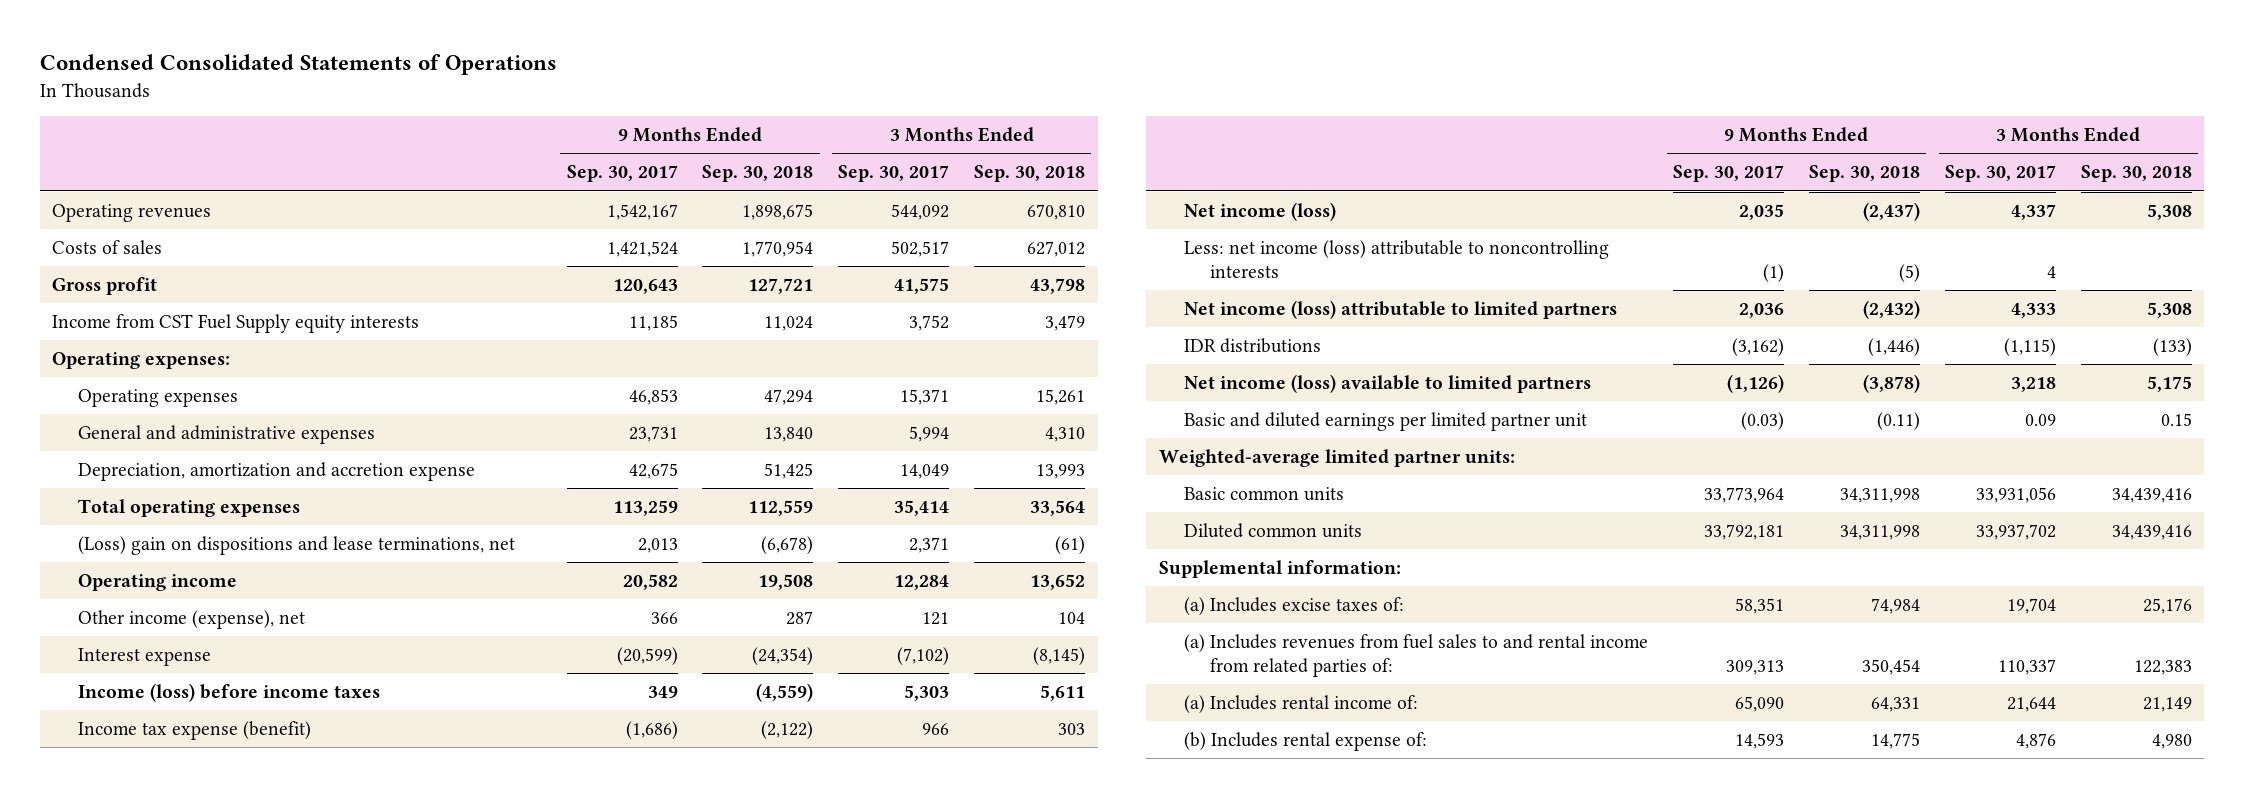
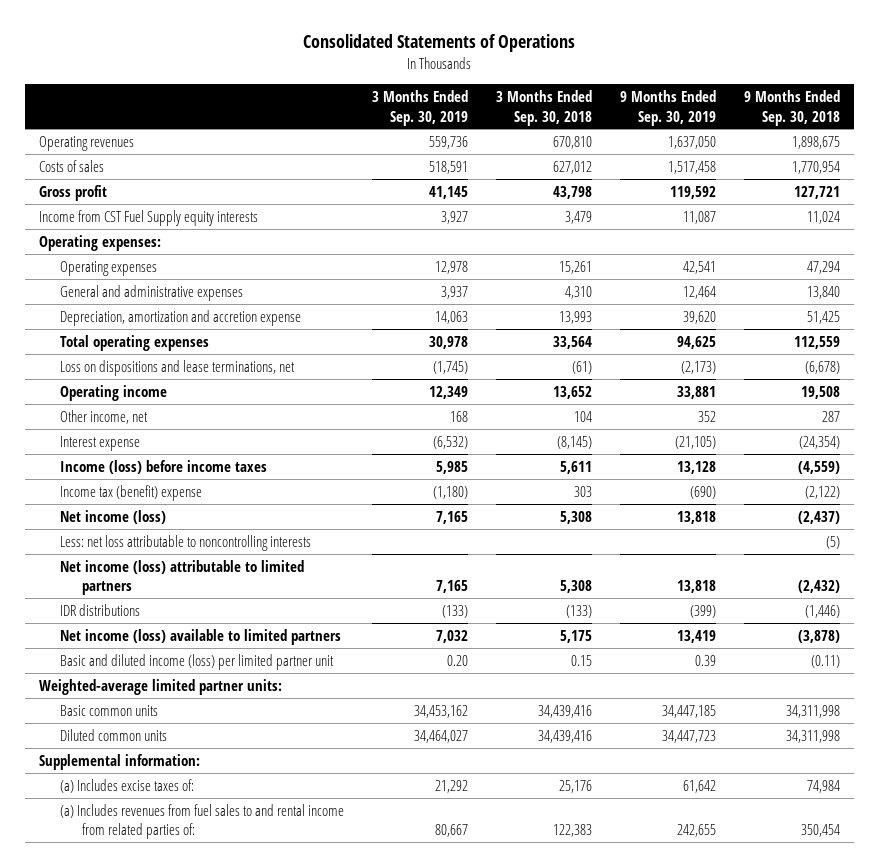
[39,54,557,76] Condensed Consolidated Statements of Operations -> [303,34,576,53] Consolidated Statements of Operations
[566,165,678,183] Sep. 30, 2017 -> none
[838,165,950,183] Sep. 30, 2017 -> none
none -> [372,89,469,126] 3 Months Ended Sep. 30, 2019
none -> [619,89,716,126] 9 Months Ended Sep. 30, 2019
[77,536,515,556] (Loss) gain on dispositions and lease terminations, net -> [60,359,296,376] Loss on dispositions and lease terminations, net
[77,610,305,630] Other income (expense), net -> [60,409,149,424] Other income, net
[77,721,311,741] Income tax expense (benefit) -> [60,484,203,501] Income tax (benefit) expense
[1184,240,1610,278] Less: net income (loss) attributable to noncontrolling interests -> [60,534,312,551] Less: net loss attributable to noncontrolling interests
[1184,412,1588,432] Basic and diluted earnings per limited partner unit -> [60,653,335,670] Basic and diluted income (loss) per limited partner unit
[1184,695,1419,714] (a) Includes rental income of: -> none
[1184,732,1428,752] (b) Includes rental expense of: -> none

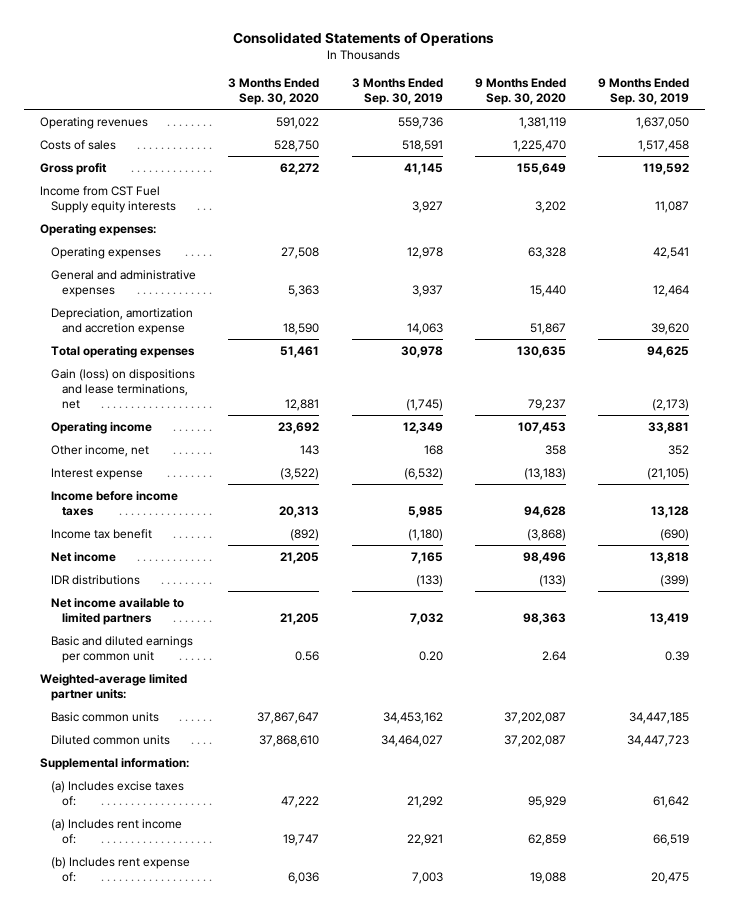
[496,89,593,126] 3 Months Ended Sep. 30, 2018 -> none
[743,89,840,126] 9 Months Ended Sep. 30, 2018 -> none
none -> [228,77,320,106] 3 Months Ended Sep. 30, 2020
none -> [474,77,566,106] 9 Months Ended Sep. 30, 2020
[60,359,296,376] Loss on dispositions and lease terminations, net -> [51,368,196,410] Gain (loss) on dispositions and lease terminations, net
[60,534,312,551] Less: net loss attributable to noncontrolling interests -> none
[60,559,305,596] Net income (loss) attributable to limited partners -> none
[60,459,268,474] Income (loss) before income taxes -> [51,490,179,517] Income before income taxes
[60,484,203,501] Income tax (benefit) expense -> [51,528,153,539] Income tax benefit
[60,509,167,524] Net income (loss) -> [51,551,117,562] Net income
[60,628,342,645] Net income (loss) available to limited partners -> [51,597,185,626] Net income available to limited partners
[60,653,335,670] Basic and diluted income (loss) per limited partner unit -> [51,635,194,664] Basic and diluted earnings per common unit
[60,803,345,840] (a) Includes revenues from fuel sales to and rental income from related parties of: -> none
none -> [51,818,183,845] (a) Includes rent income of:
none -> [51,856,191,883] (b) Includes rent expense of:

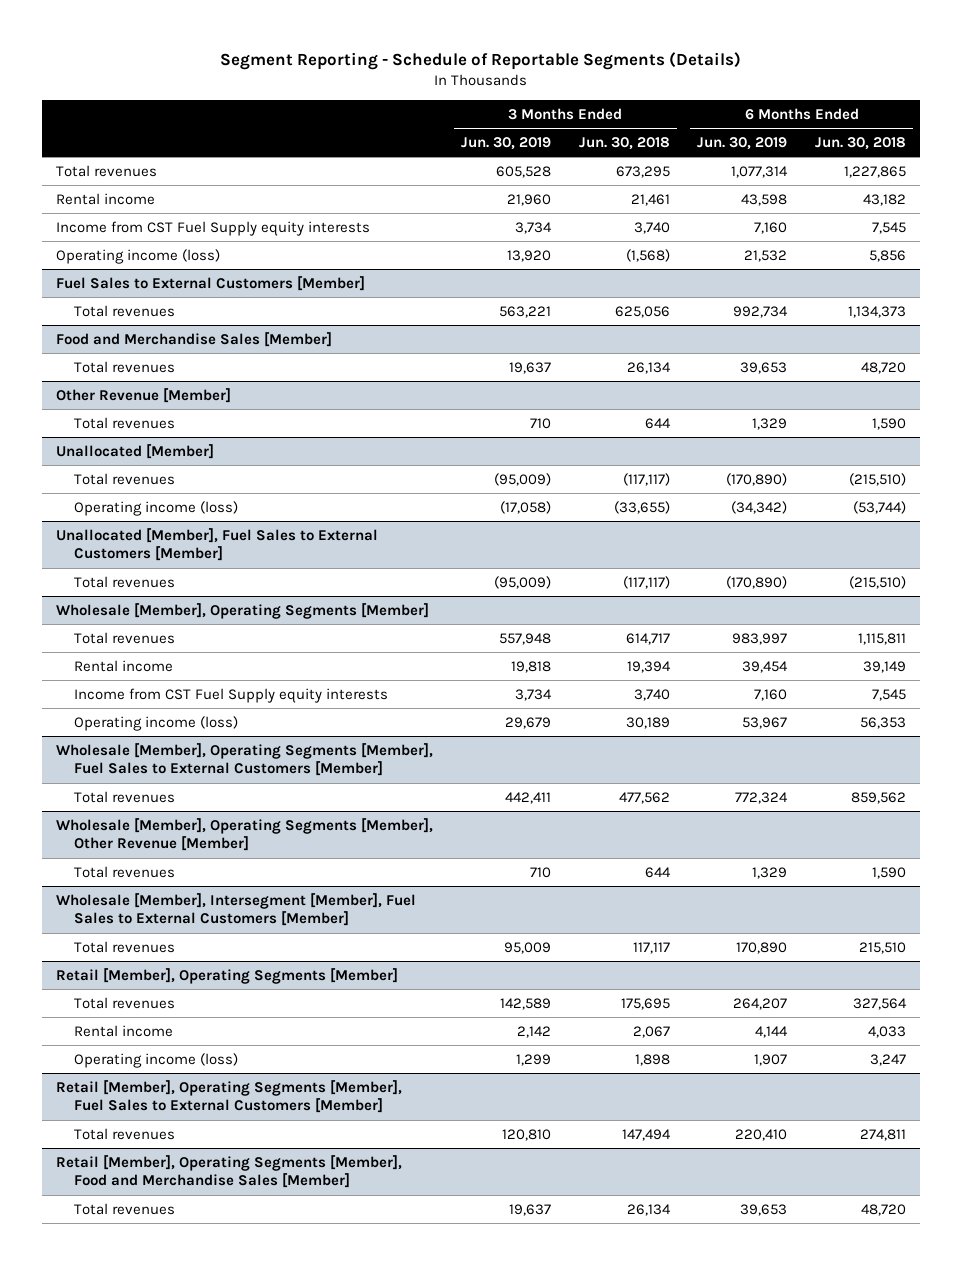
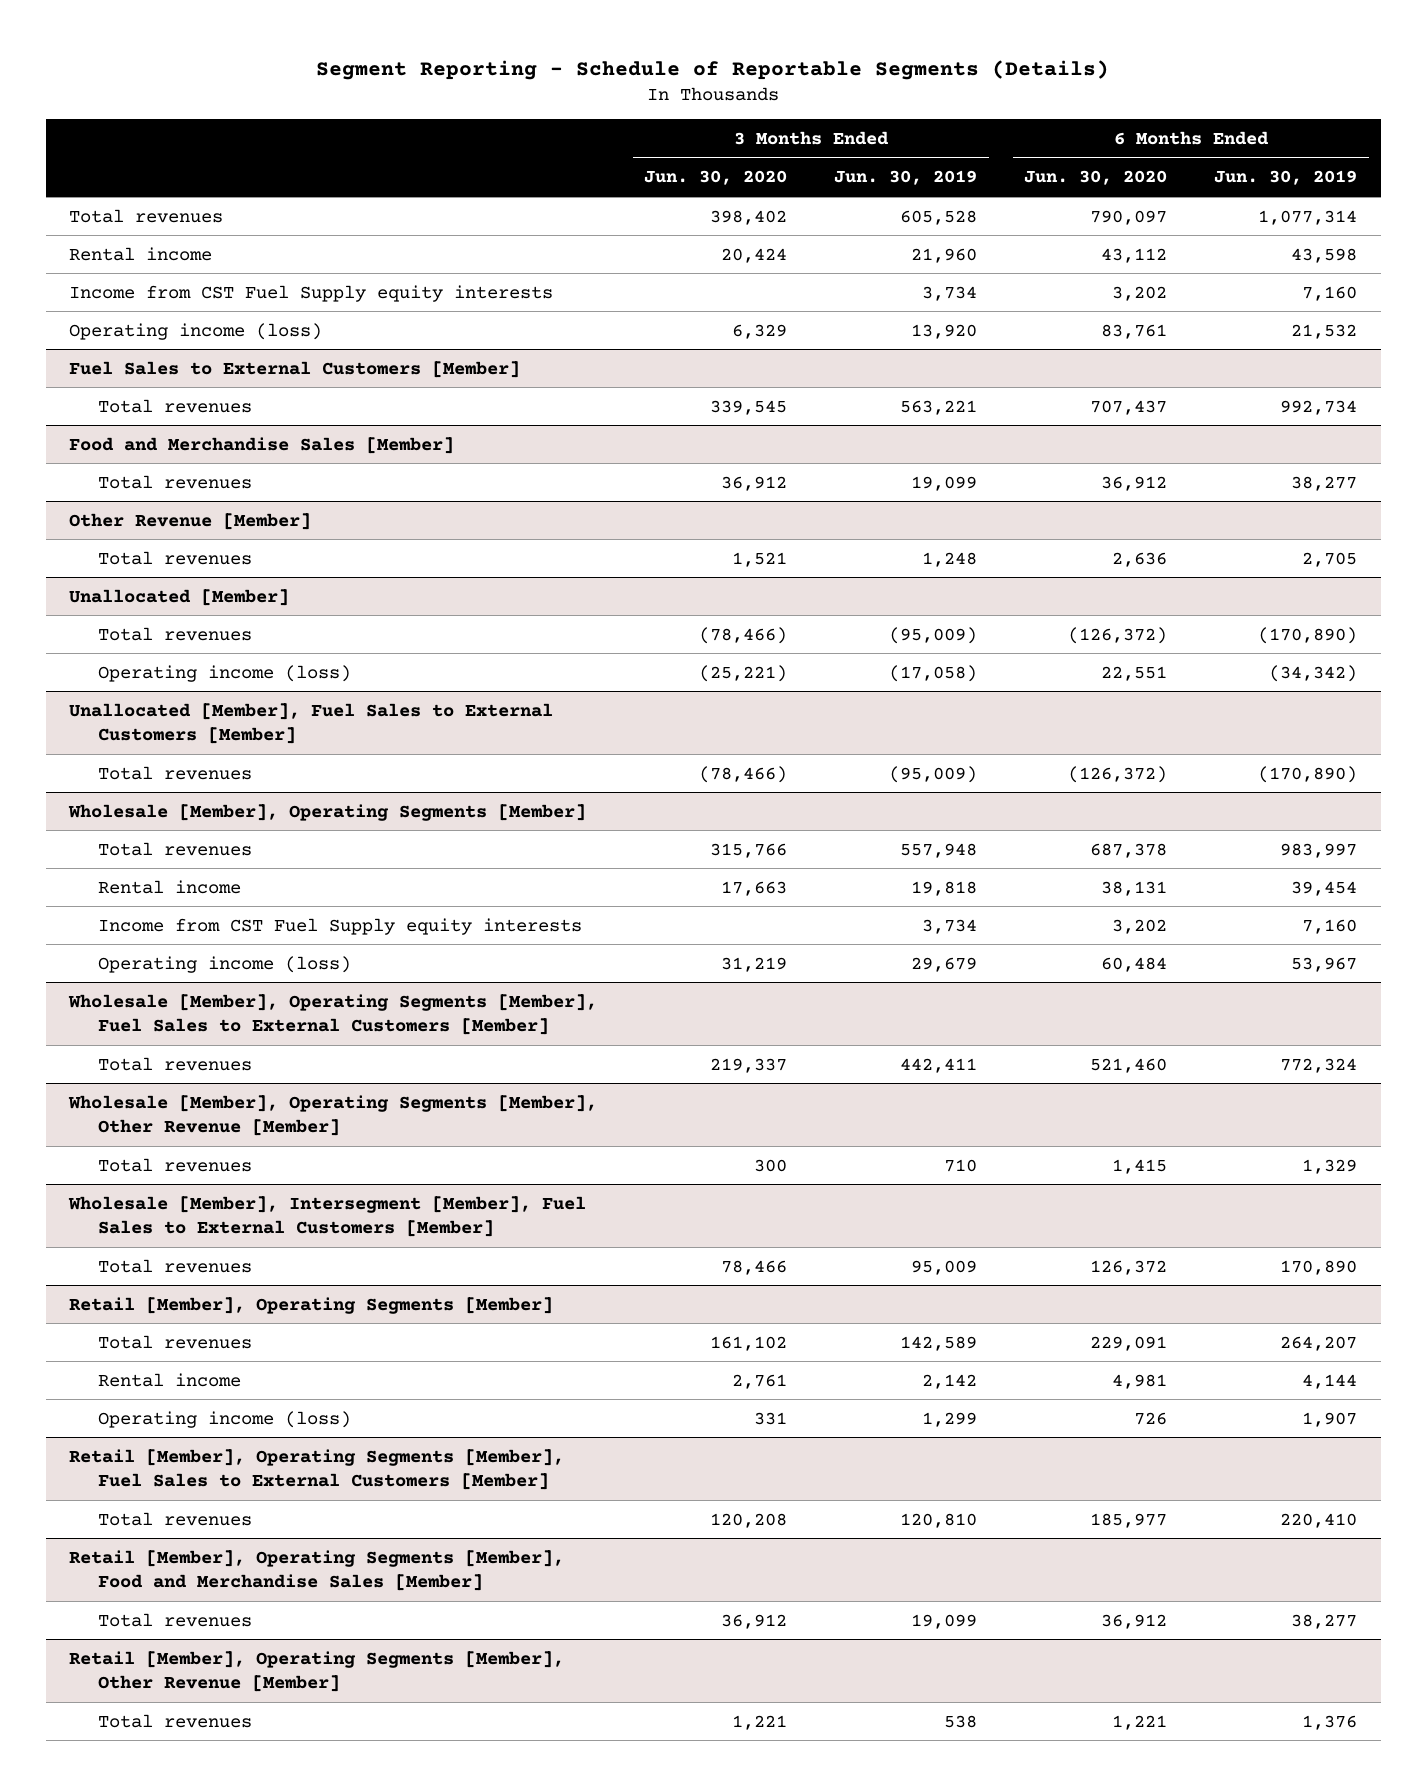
[578,136,670,150] Jun. 30, 2018 -> none
[815,136,907,150] Jun. 30, 2018 -> none
none -> [644,170,788,186] Jun. 30, 2020
none -> [1024,170,1168,186] Jun. 30, 2020
[508,361,551,374] 19,637 -> [911,475,978,491] 19,099
[740,361,788,374] 39,653 -> [1291,475,1358,491] 38,277
[529,417,551,429] 710 -> [922,551,978,567] 1,248
[752,417,788,430] 1,329 -> [1302,551,1358,567] 2,705
[508,1203,551,1216] 19,637 -> [911,1613,978,1629] 19,099
[740,1203,788,1216] 39,653 -> [1291,1613,1358,1629] 38,277
none -> [69,1650,565,1692] Retail [Member], Operating Segments [Member], Other Revenue [Member]
none -> [97,1713,252,1728] Total revenues

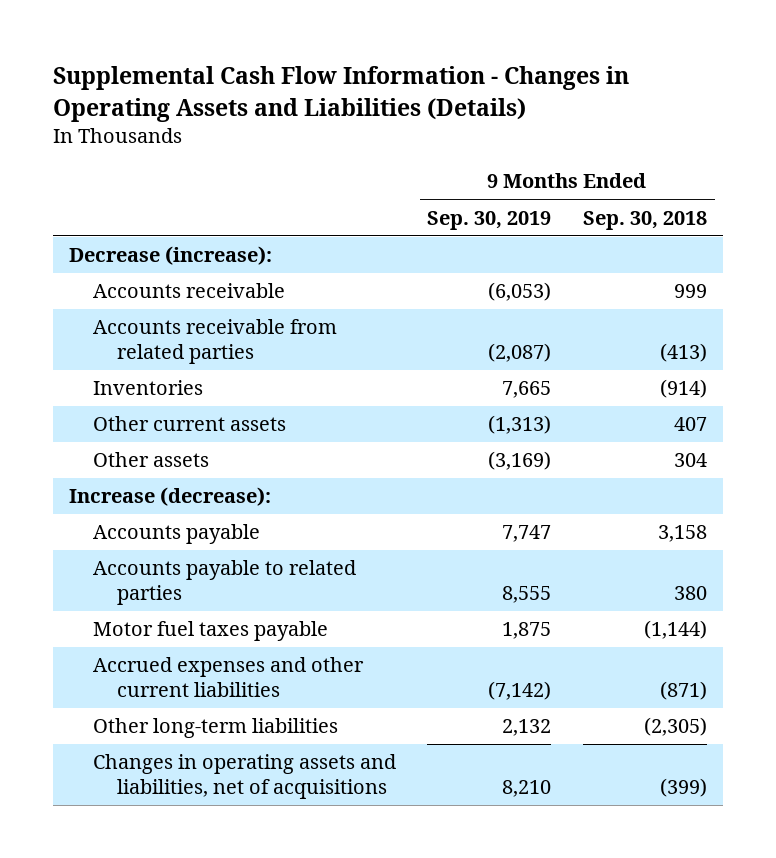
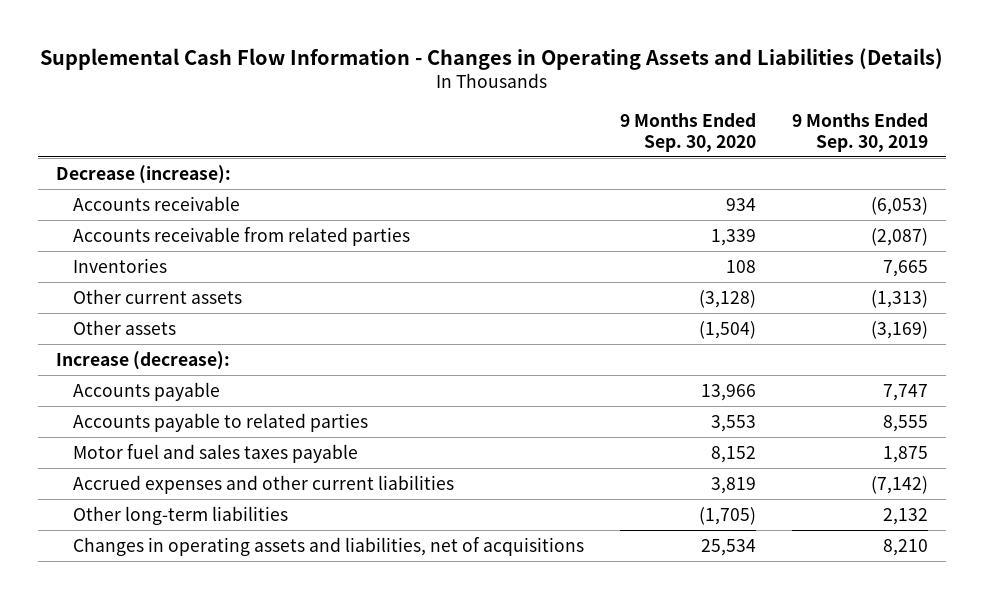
[583,210,708,230] Sep. 30, 2018 -> none
none -> [620,113,757,152] 9 Months Ended Sep. 30, 2020
[92,621,328,642] Motor fuel taxes payable -> [73,443,359,463] Motor fuel and sales taxes payable

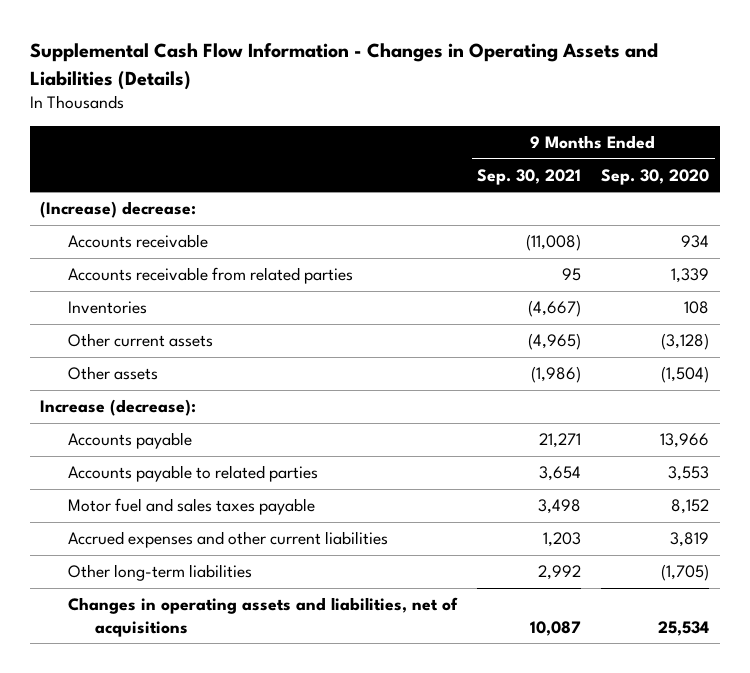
[792,113,929,152] 9 Months Ended Sep. 30, 2019 -> none
none -> [477,168,582,185] Sep. 30, 2021
[56,164,232,184] Decrease (increase): -> [40,201,197,219] (Increase) decrease:

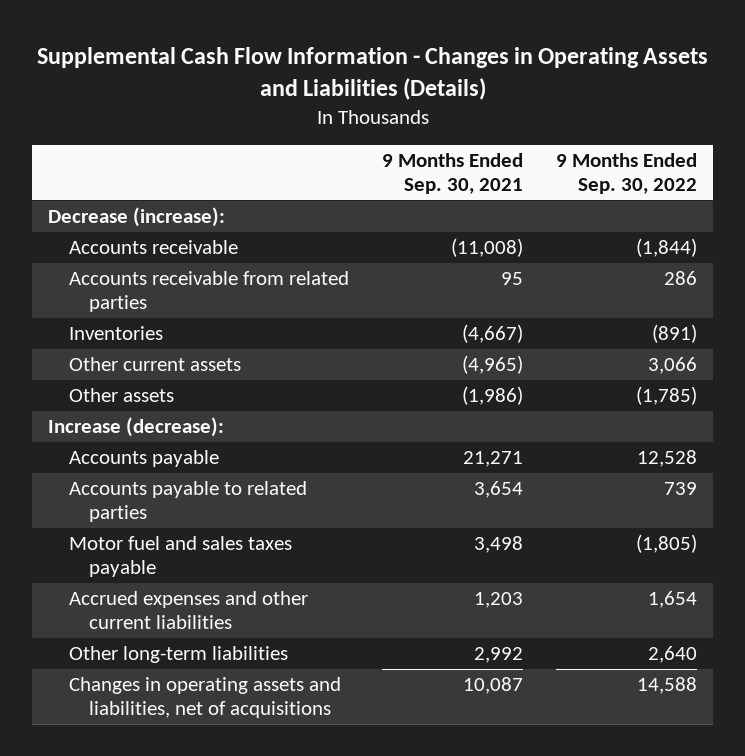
[601,168,710,185] Sep. 30, 2020 -> none
none -> [555,153,697,195] 9 Months Ended Sep. 30, 2022
[40,201,197,219] (Increase) decrease: -> [48,207,226,228] Decrease (increase):

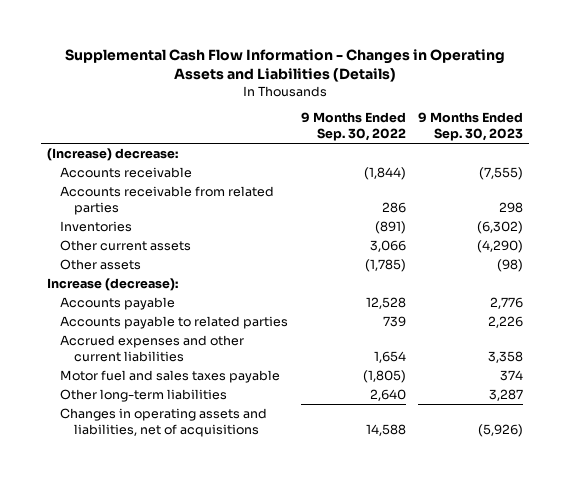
[381,153,523,195] 9 Months Ended Sep. 30, 2021 -> none
none -> [418,112,524,141] 9 Months Ended Sep. 30, 2023
[48,207,226,228] Decrease (increase): -> [46,148,178,162] (Increase) decrease:
[68,536,292,578] Motor fuel and sales taxes payable -> [60,370,281,384] Motor fuel and sales taxes payable

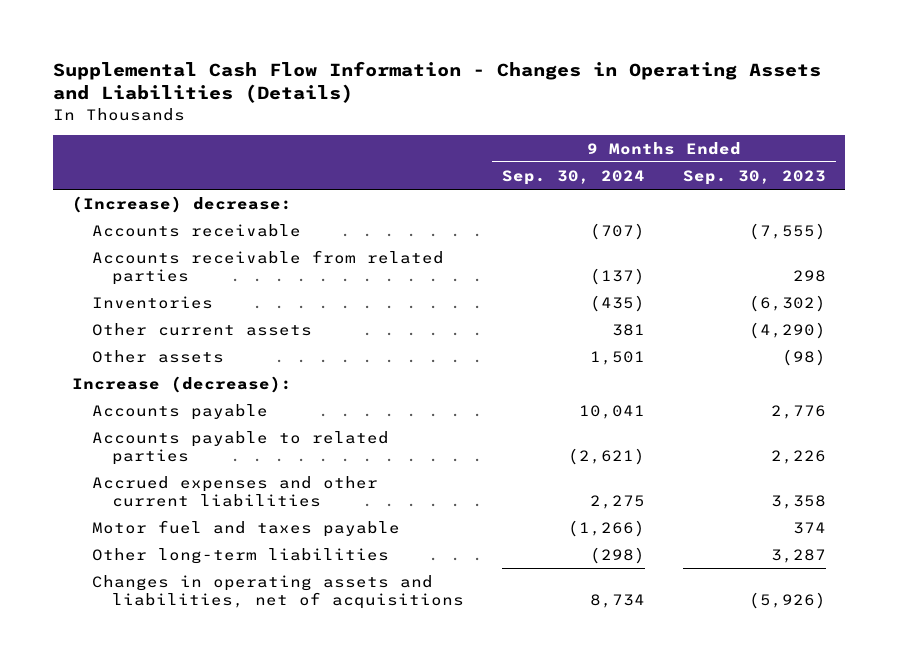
[300,112,406,141] 9 Months Ended Sep. 30, 2022 -> none
none -> [501,169,645,185] Sep. 30, 2024
[60,370,281,384] Motor fuel and sales taxes payable -> [91,519,400,537] Motor fuel and taxes payable

